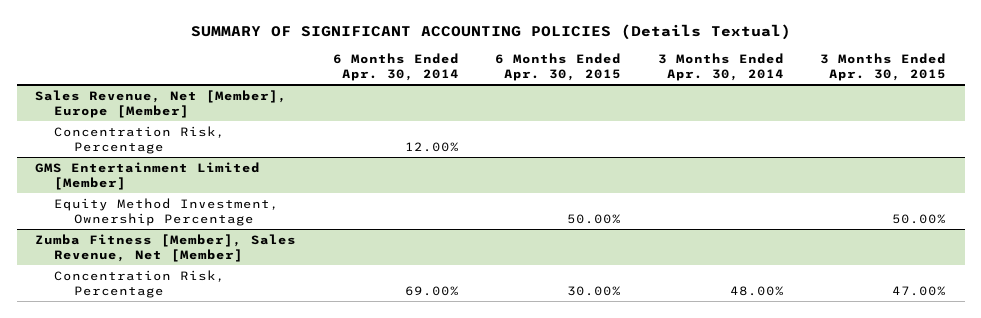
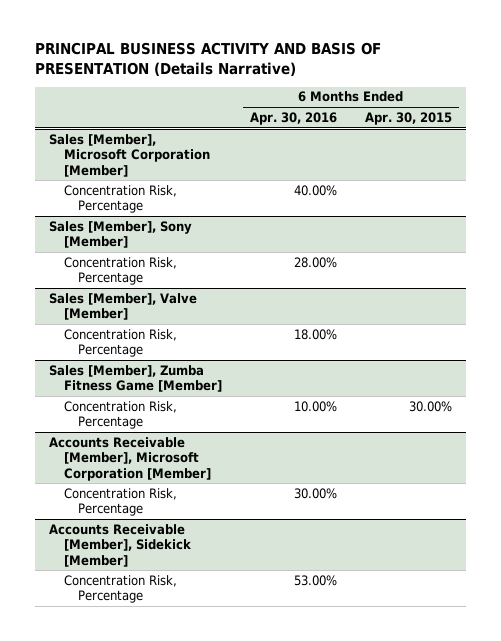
[190,23,791,40] SUMMARY OF SIGNIFICANT ACCOUNTING POLICIES (Details Textual) -> [34,42,381,76] PRINCIPAL BUSINESS ACTIVITY AND BASIS OF PRESENTATION (Details Narrative)
[332,53,459,81] 6 Months Ended Apr. 30, 2014 -> none
[657,53,784,81] 3 Months Ended Apr. 30, 2014 -> none
[820,53,947,81] 3 Months Ended Apr. 30, 2015 -> none
none -> [249,112,337,126] Apr. 30, 2016
[35,90,288,118] Sales Revenue, Net [Member], Europe [Member] -> none
[54,126,226,154] Concentration Risk, Percentage -> none
[35,162,261,190] GMS Entertainment Limited [Member] -> none
[54,198,280,226] Equity Method Investment, Ownership Percentage -> none
none -> [48,133,210,177] Sales [Member], Microsoft Corporation [Member]
none -> [63,184,177,214] Concentration Risk, Percentage
none -> [48,220,192,249] Sales [Member], Sony [Member]
none -> [63,256,177,286] Concentration Risk, Percentage
none -> [48,292,197,321] Sales [Member], Valve [Member]
none -> [63,328,177,358] Concentration Risk, Percentage
[35,234,297,262] Zumba Fitness [Member], Sales Revenue, Net [Member] -> [48,364,222,393] Sales [Member], Zumba Fitness Game [Member]
none -> [48,436,211,481] Accounts Receivable [Member], Microsoft Corporation [Member]
none -> [63,487,177,517] Concentration Risk, Percentage
none -> [48,523,191,567] Accounts Receivable [Member], Sidekick [Member]
none -> [63,574,177,604] Concentration Risk, Percentage

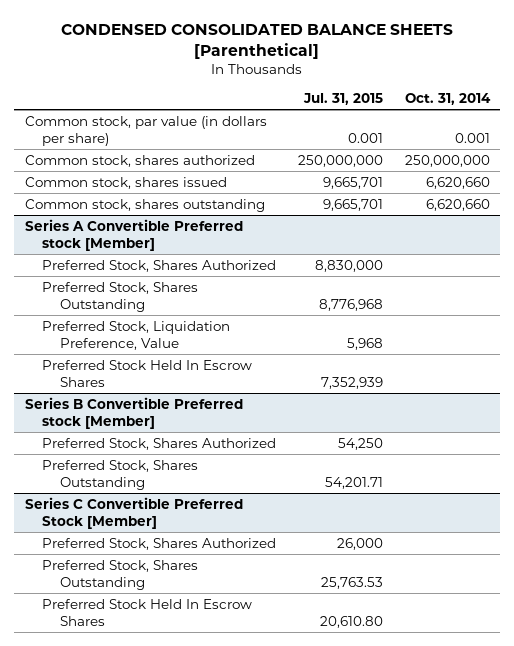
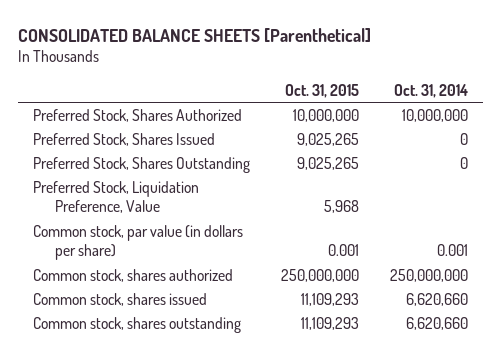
[61,23,454,59] CONDENSED CONSOLIDATED BALANCE SHEETS [Parenthetical] -> [17,27,371,42] CONSOLIDATED BALANCE SHEETS [Parenthetical]
[303,93,384,106] Jul. 31, 2015 -> none
none -> [284,83,359,98] Oct. 31, 2015
none -> [33,108,243,122] Preferred Stock, Shares Authorized
none -> [33,132,216,146] Preferred Stock, Shares Issued
none -> [33,156,251,173] Preferred Stock, Shares Outstanding
none -> [33,180,200,214] Preferred Stock, Liquidation Preference, Value
[24,218,243,251] Series A Convertible Preferred stock [Member] -> none
[42,259,277,272] Preferred Stock, Shares Authorized -> none
[42,281,199,312] Preferred Stock, Shares Outstanding -> none
[42,320,231,350] Preferred Stock, Liquidation Preference, Value -> none
[42,359,253,387] Preferred Stock Held In Escrow Shares -> none
[24,396,243,429] Series B Convertible Preferred stock [Member] -> none
[42,437,277,450] Preferred Stock, Shares Authorized -> none
[42,459,199,490] Preferred Stock, Shares Outstanding -> none
[24,496,243,529] Series C Convertible Preferred Stock [Member] -> none
[42,537,277,550] Preferred Stock, Shares Authorized -> none
[42,559,199,590] Preferred Stock, Shares Outstanding -> none
[42,598,253,626] Preferred Stock Held In Escrow Shares -> none

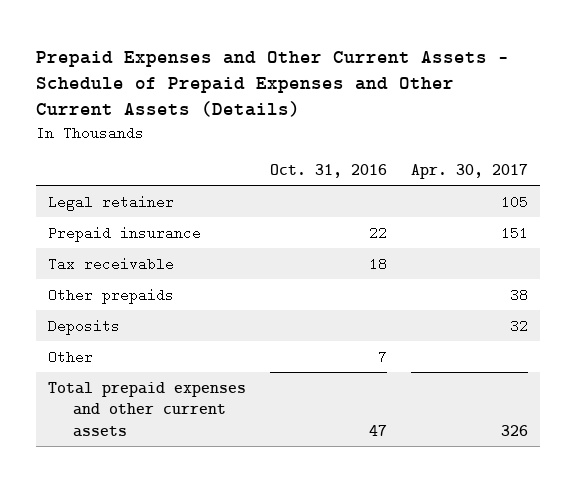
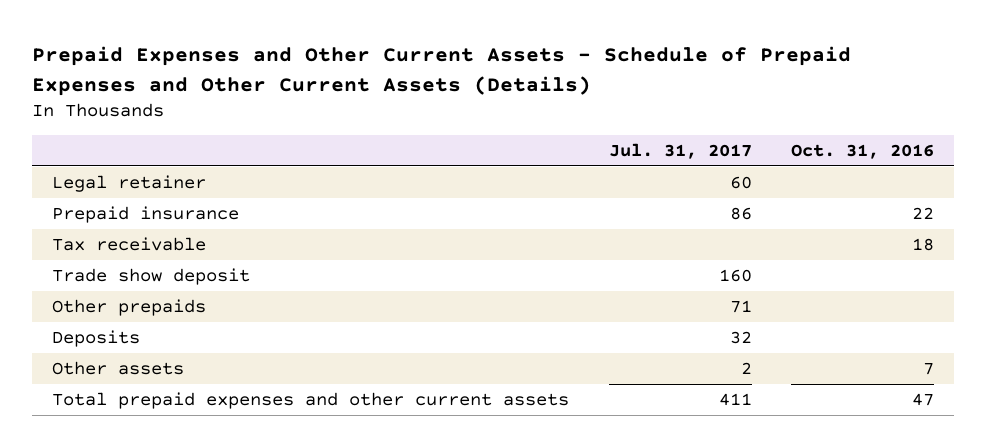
[411,164,529,180] Apr. 30, 2017 -> none
none -> [608,142,752,159] Jul. 31, 2017
none -> [52,267,251,285] Trade show deposit
[48,349,94,364] Other -> [52,360,185,375] Other assets

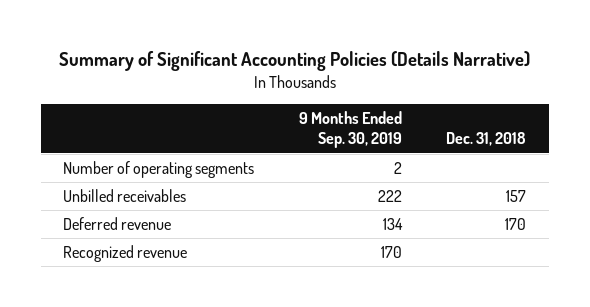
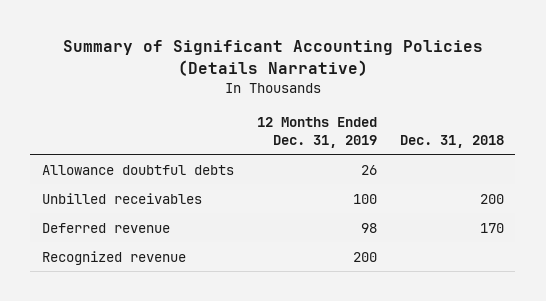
[298,111,402,149] 9 Months Ended Sep. 30, 2019 -> none
none -> [256,116,377,148] 12 Months Ended Dec. 31, 2019
[63,160,255,178] Number of operating segments -> none
none -> [41,164,234,175] Allowance doubtful debts
[506,189,527,202] 157 -> [479,193,504,204] 200

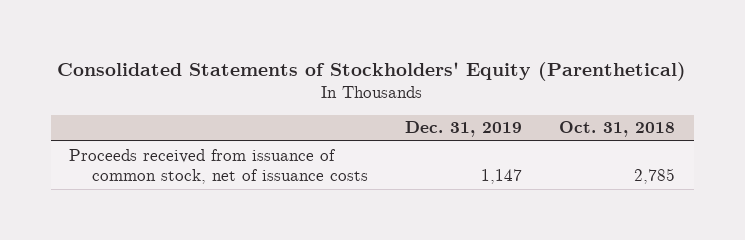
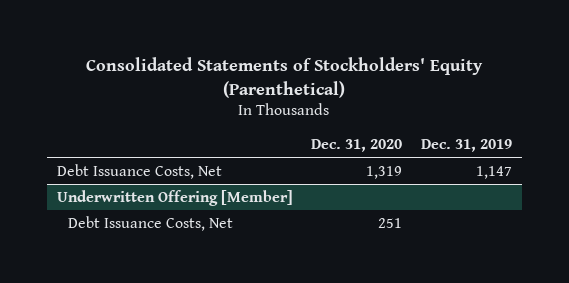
[559,121,676,138] Oct. 31, 2018 -> none
none -> [311,138,403,152] Dec. 31, 2020
[69,148,368,185] Proceeds received from issuance of common stock, net of issuance costs -> [56,163,222,179] Debt Issuance Costs, Net
none -> [56,189,293,206] Underwritten Offering [Member]
none -> [67,215,233,231] Debt Issuance Costs, Net

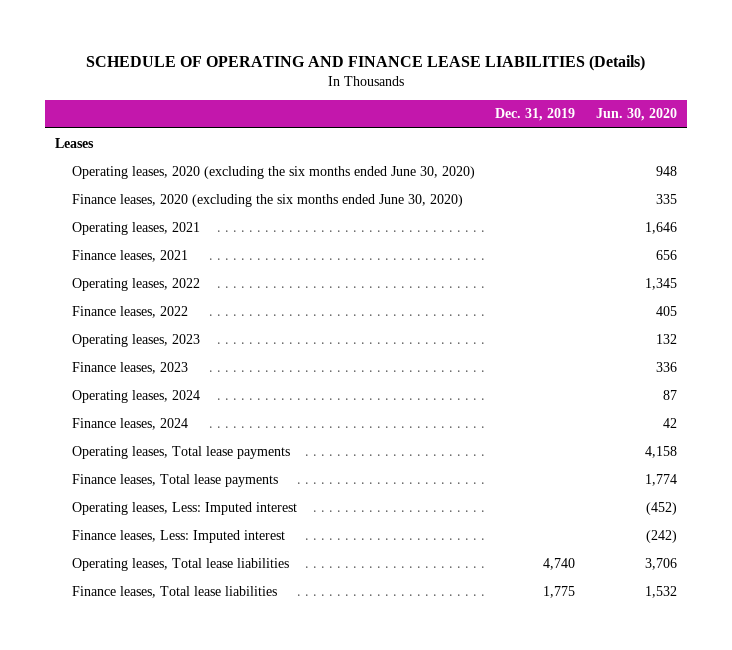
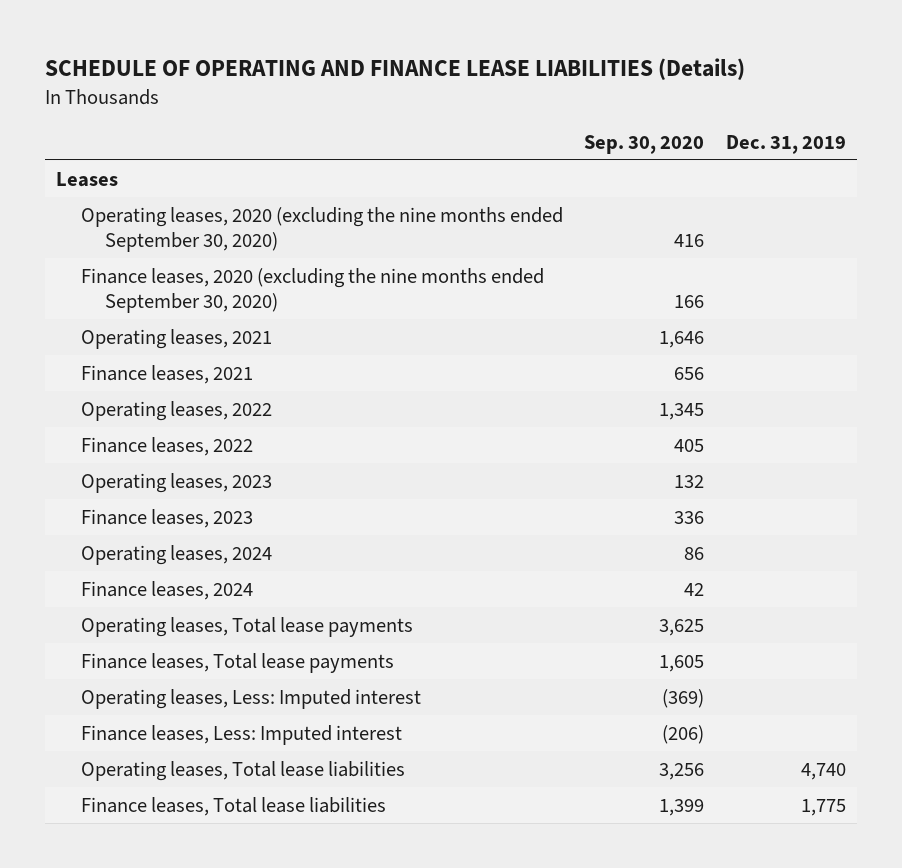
[595,108,677,122] Jun. 30, 2020 -> none
none -> [584,134,705,154] Sep. 30, 2020
[72,165,476,179] Operating leases, 2020 (excluding the six months ended June 30, 2020) -> [80,206,563,252] Operating leases, 2020 (excluding the nine months ended September 30, 2020)
[72,193,464,207] Finance leases, 2020 (excluding the six months ended June 30, 2020) -> [80,267,544,313] Finance leases, 2020 (excluding the nine months ended September 30, 2020)

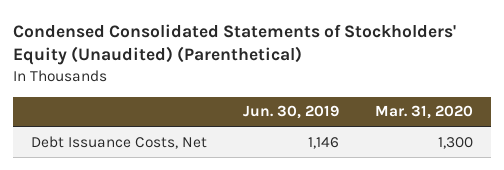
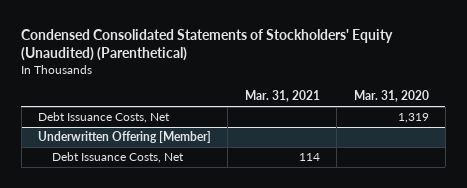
[242,105,339,120] Jun. 30, 2019 -> none
none -> [244,90,320,103] Mar. 31, 2021
[437,136,473,149] 1,300 -> [397,113,429,124] 1,319
none -> [38,131,212,144] Underwritten Offering [Member]
none -> [52,152,185,164] Debt Issuance Costs, Net

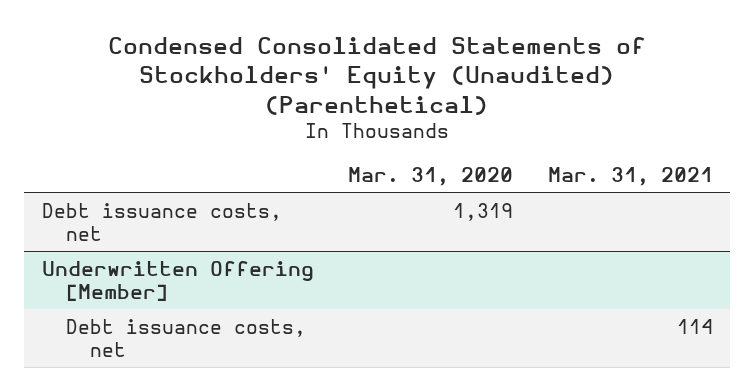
[38,112,171,124] Debt Issuance Costs, Net -> [41,202,282,241] Debt issuance costs, net
[52,152,185,164] Debt Issuance Costs, Net -> [66,318,307,357] Debt issuance costs, net

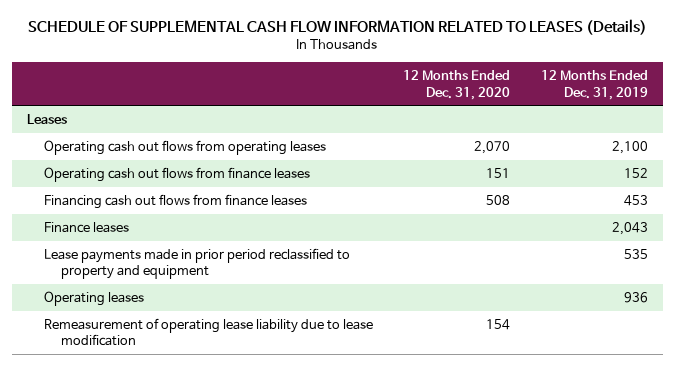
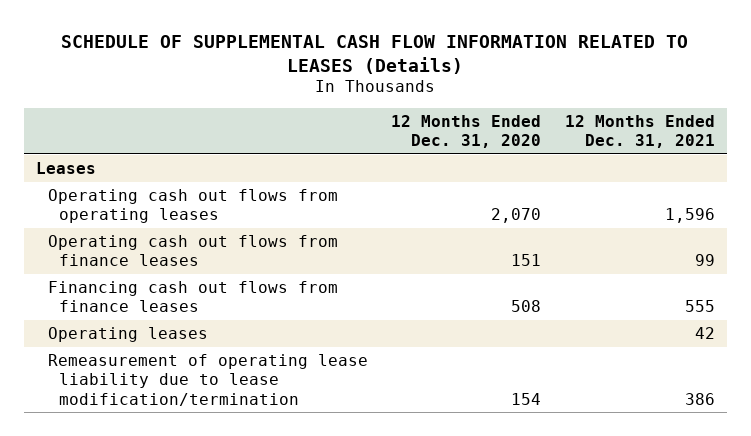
[540,70,648,100] 12 Months Ended Dec. 31, 2019 -> none
none -> [564,114,715,148] 12 Months Ended Dec. 31, 2021
[44,221,130,233] Finance leases -> none
[44,247,351,280] Lease payments made in prior period reclassified to property and equipment -> none
[44,317,374,347] Remeasurement of operating lease liability due to lease modification -> [47,353,368,406] Remeasurement of operating lease liability due to lease modification/termination

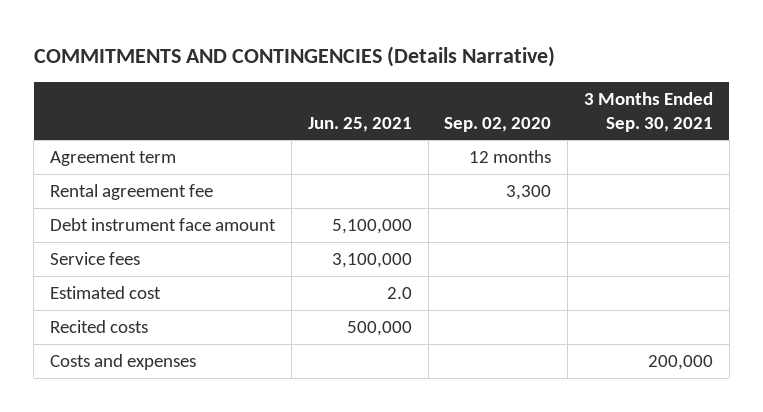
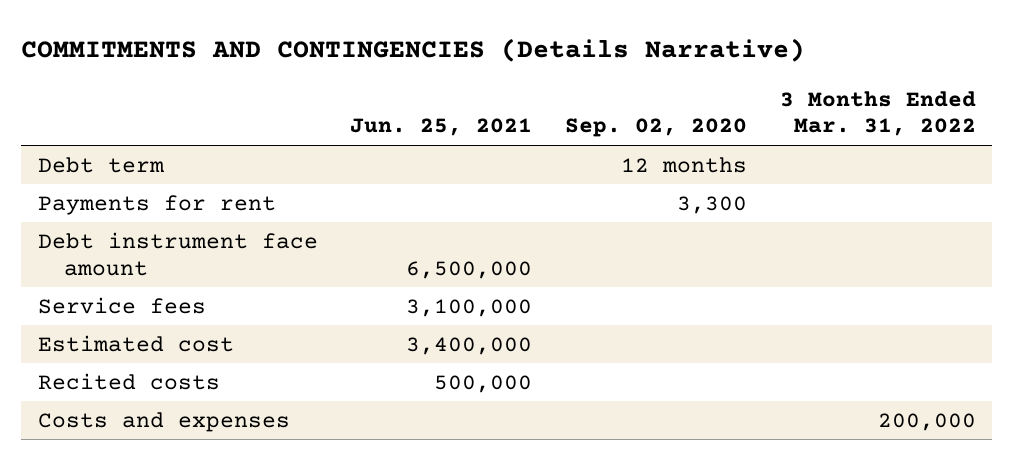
[583,92,713,132] 3 Months Ended Sep. 30, 2021 -> none
none -> [779,90,976,137] 3 Months Ended Mar. 31, 2022
[50,151,177,167] Agreement term -> none
[50,184,214,201] Rental agreement fee -> none
none -> [37,156,165,173] Debt term
none -> [37,194,276,215] Payments for rent
[331,219,412,235] 5,100,000 -> [406,260,533,279] 6,500,000
[386,287,412,300] 2.0 -> [406,336,533,355] 3,400,000

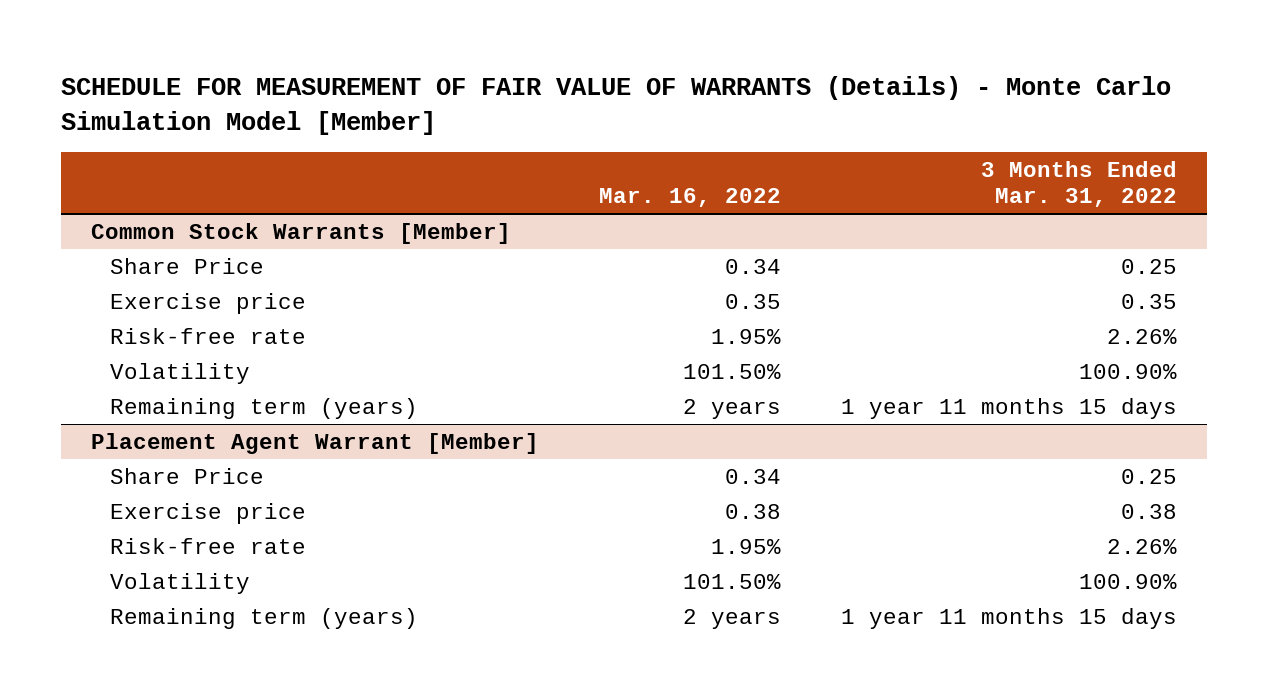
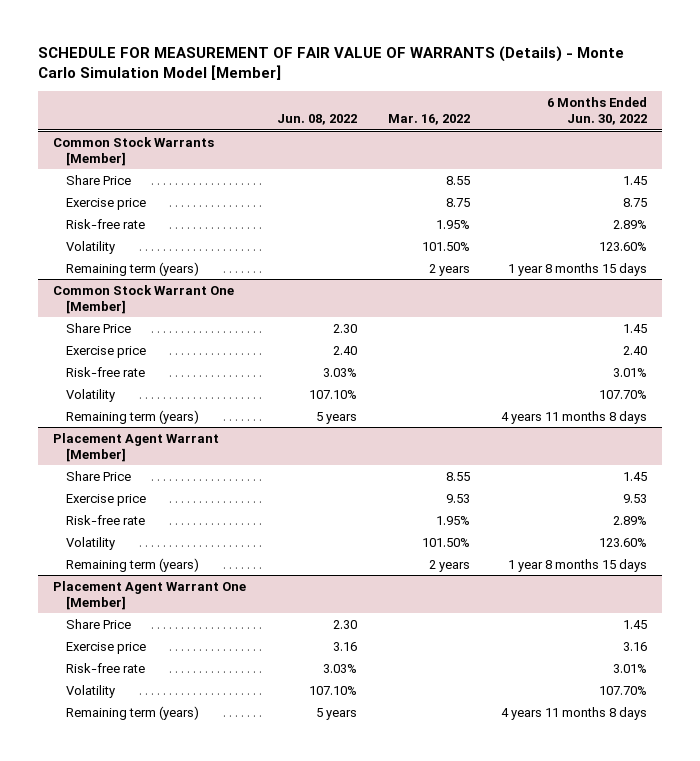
[981,160,1178,208] 3 Months Ended Mar. 31, 2022 -> none
none -> [277,114,358,126] Jun. 08, 2022
none -> [546,97,647,126] 6 Months Ended Jun. 30, 2022
[725,258,782,274] 0.34 -> [445,175,470,185] 8.55
[725,293,782,309] 0.35 -> [445,197,470,207] 8.75
none -> [53,284,235,314] Common Stock Warrant One [Member]
none -> [66,322,132,333] Share Price
none -> [66,345,147,358] Exercise price
none -> [66,366,146,377] Risk-free rate
none -> [66,388,116,402] Volatility
none -> [66,409,200,424] Remaining term (years)
[725,468,782,484] 0.34 -> [445,471,470,481] 8.55
[725,503,782,519] 0.38 -> [445,493,470,503] 9.53
none -> [53,580,247,610] Placement Agent Warrant One [Member]
none -> [66,618,132,629] Share Price
none -> [66,641,147,654] Exercise price
none -> [66,662,146,673] Risk-free rate
none -> [66,684,116,698] Volatility
none -> [66,705,200,720] Remaining term (years)

